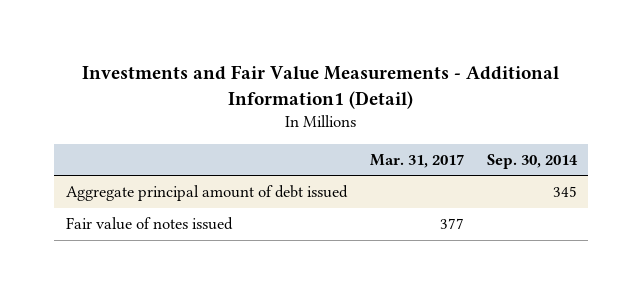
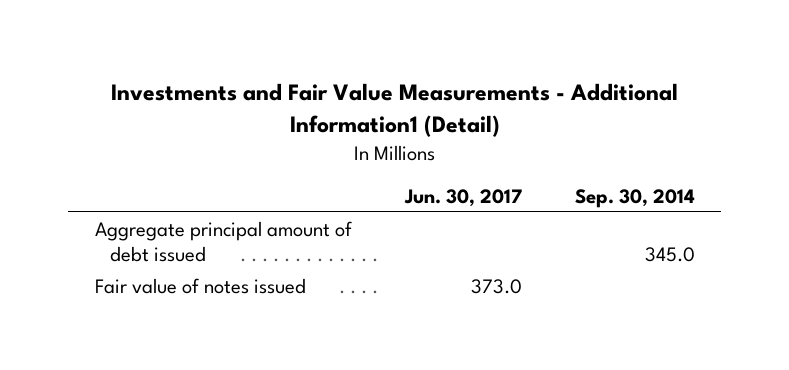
[369,153,464,168] Mar. 31, 2017 -> none
none -> [403,188,522,207] Jun. 30, 2017
[552,186,577,198] 345 -> [644,246,695,262] 345.0

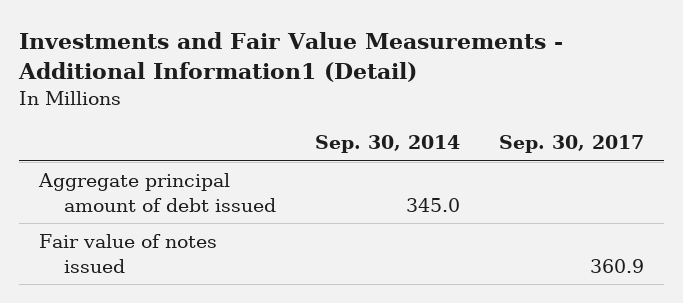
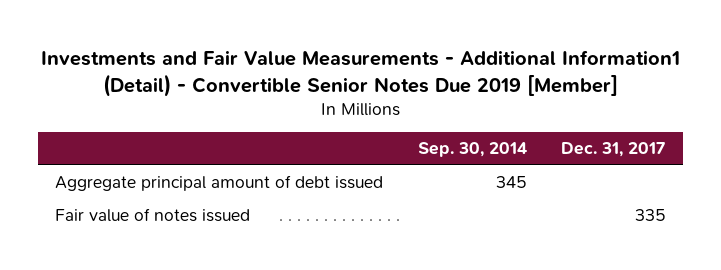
[18,32,564,83] Investments and Fair Value Measurements - Additional Information1 (Detail) -> [40,49,680,97] Investments and Fair Value Measurements - Additional Information1 (Detail) - Convertible Senior Notes Due 2019 [Member]
[498,135,644,154] Sep. 30, 2017 -> none
none -> [560,142,666,158] Dec. 31, 2017
[405,198,460,213] 345.0 -> [495,176,527,189] 345

